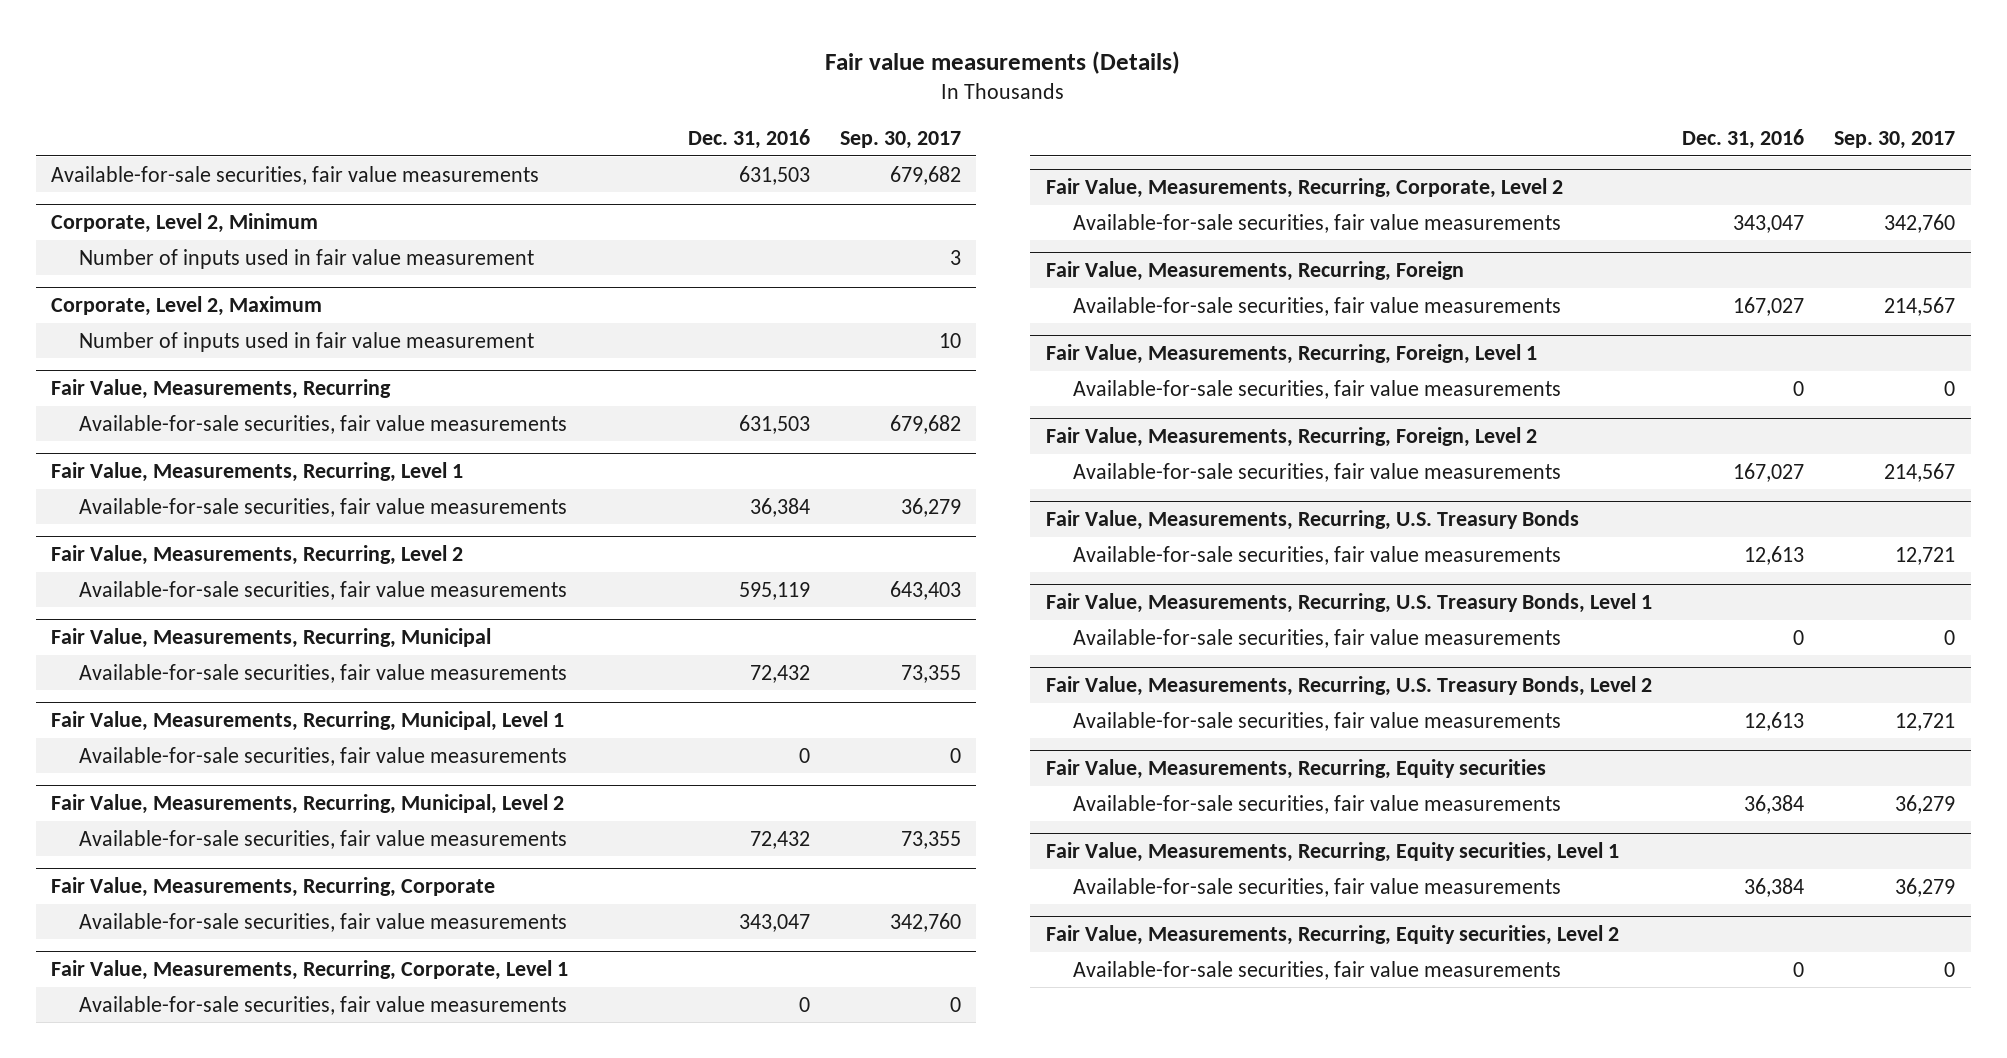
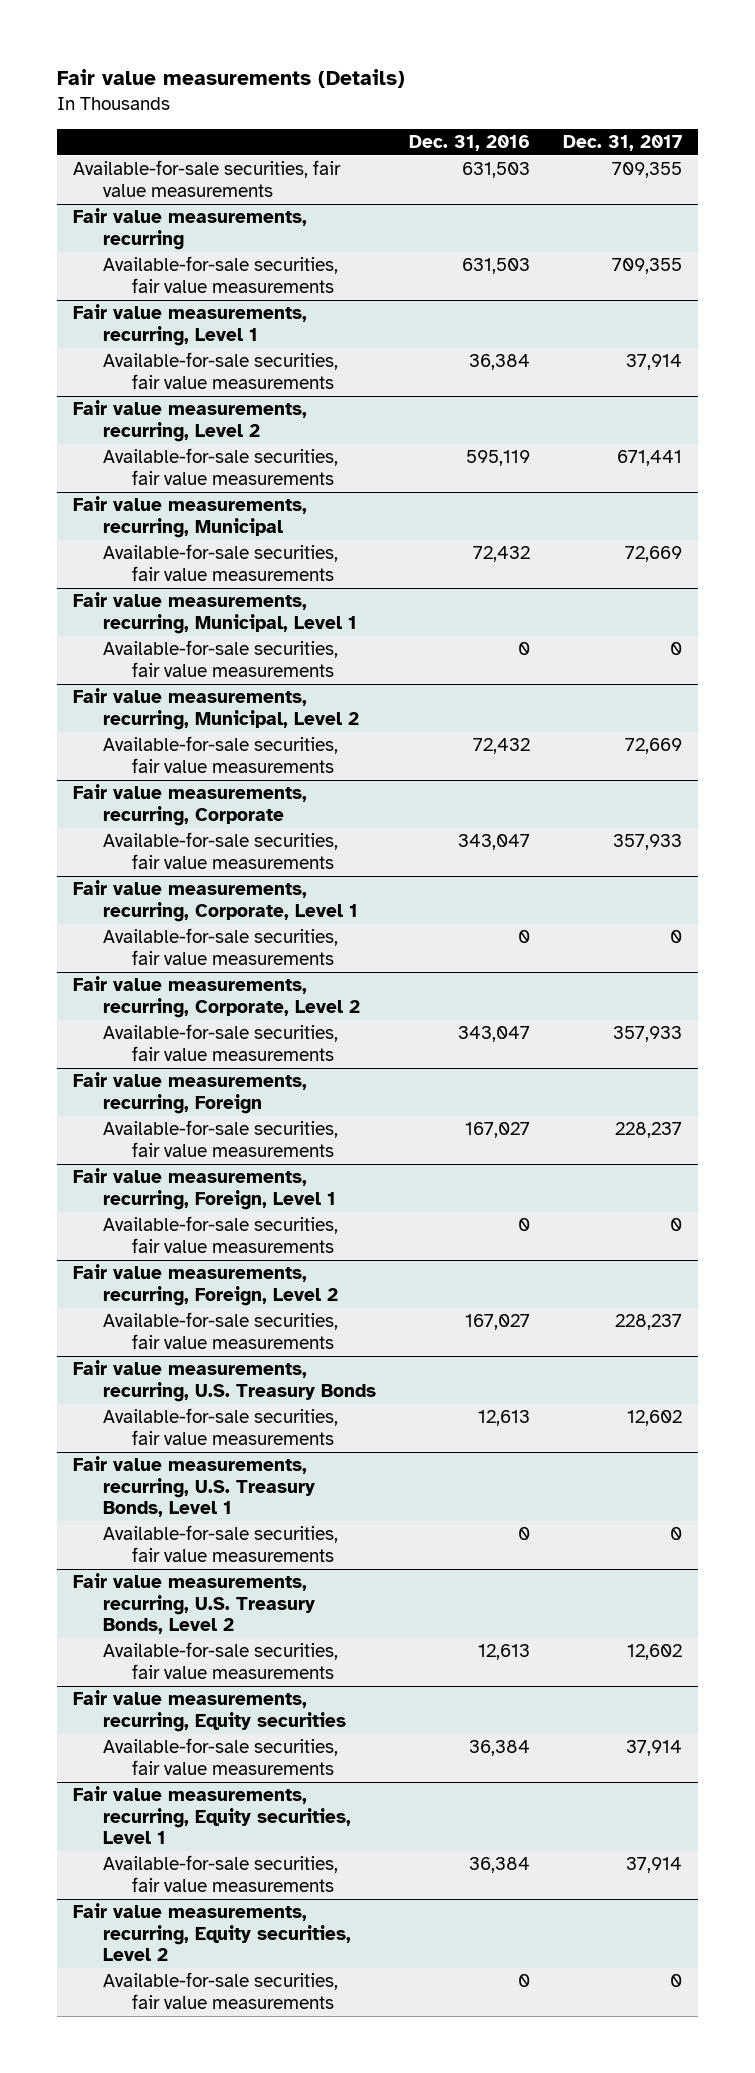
[839,131,961,150] Sep. 30, 2017 -> none
none -> [562,135,682,152] Dec. 31, 2017
[51,213,319,234] Corporate, Level 2, Minimum -> none
[78,248,534,269] Number of inputs used in fair value measurement -> none
[51,296,323,317] Corporate, Level 2, Maximum -> none
[78,331,534,352] Number of inputs used in fair value measurement -> none
[51,379,392,400] Fair Value, Measurements, Recurring -> [73,208,308,250] Fair value measurements, recurring
[51,462,464,483] Fair Value, Measurements, Recurring, Level 1 -> [73,304,308,346] Fair value measurements, recurring, Level 1
[51,545,464,566] Fair Value, Measurements, Recurring, Level 2 -> [73,400,308,442] Fair value measurements, recurring, Level 2
[51,628,492,649] Fair Value, Measurements, Recurring, Municipal -> [73,496,308,538] Fair value measurements, recurring, Municipal
[51,711,565,732] Fair Value, Measurements, Recurring, Municipal, Level 1 -> [73,592,357,634] Fair value measurements, recurring, Municipal, Level 1
[51,794,565,815] Fair Value, Measurements, Recurring, Municipal, Level 2 -> [73,688,359,730] Fair value measurements, recurring, Municipal, Level 2
[51,877,496,898] Fair Value, Measurements, Recurring, Corporate -> [73,784,308,826] Fair value measurements, recurring, Corporate
[51,960,569,981] Fair Value, Measurements, Recurring, Corporate, Level 1 -> [73,880,358,922] Fair value measurements, recurring, Corporate, Level 1
[1045,178,1563,199] Fair Value, Measurements, Recurring, Corporate, Level 2 -> [73,976,360,1018] Fair value measurements, recurring, Corporate, Level 2
[1045,261,1464,282] Fair Value, Measurements, Recurring, Foreign -> [73,1072,308,1114] Fair value measurements, recurring, Foreign
[1045,344,1537,365] Fair Value, Measurements, Recurring, Foreign, Level 1 -> [73,1168,336,1210] Fair value measurements, recurring, Foreign, Level 1
[1045,427,1537,448] Fair Value, Measurements, Recurring, Foreign, Level 2 -> [73,1264,338,1306] Fair value measurements, recurring, Foreign, Level 2
[1045,510,1579,531] Fair Value, Measurements, Recurring, U.S. Treasury Bonds -> [73,1360,376,1402] Fair value measurements, recurring, U.S. Treasury Bonds
[1045,593,1652,614] Fair Value, Measurements, Recurring, U.S. Treasury Bonds, Level 1 -> [73,1456,315,1517] Fair value measurements, recurring, U.S. Treasury Bonds, Level 1
[1045,676,1652,697] Fair Value, Measurements, Recurring, U.S. Treasury Bonds, Level 2 -> [73,1573,315,1634] Fair value measurements, recurring, U.S. Treasury Bonds, Level 2
[1045,759,1546,780] Fair Value, Measurements, Recurring, Equity securities -> [73,1690,346,1732] Fair value measurements, recurring, Equity securities
[1045,842,1619,863] Fair Value, Measurements, Recurring, Equity securities, Level 1 -> [73,1786,351,1844] Fair value measurements, recurring, Equity securities, Level 1
[1045,925,1619,946] Fair Value, Measurements, Recurring, Equity securities, Level 2 -> [73,1903,351,1961] Fair value measurements, recurring, Equity securities, Level 2

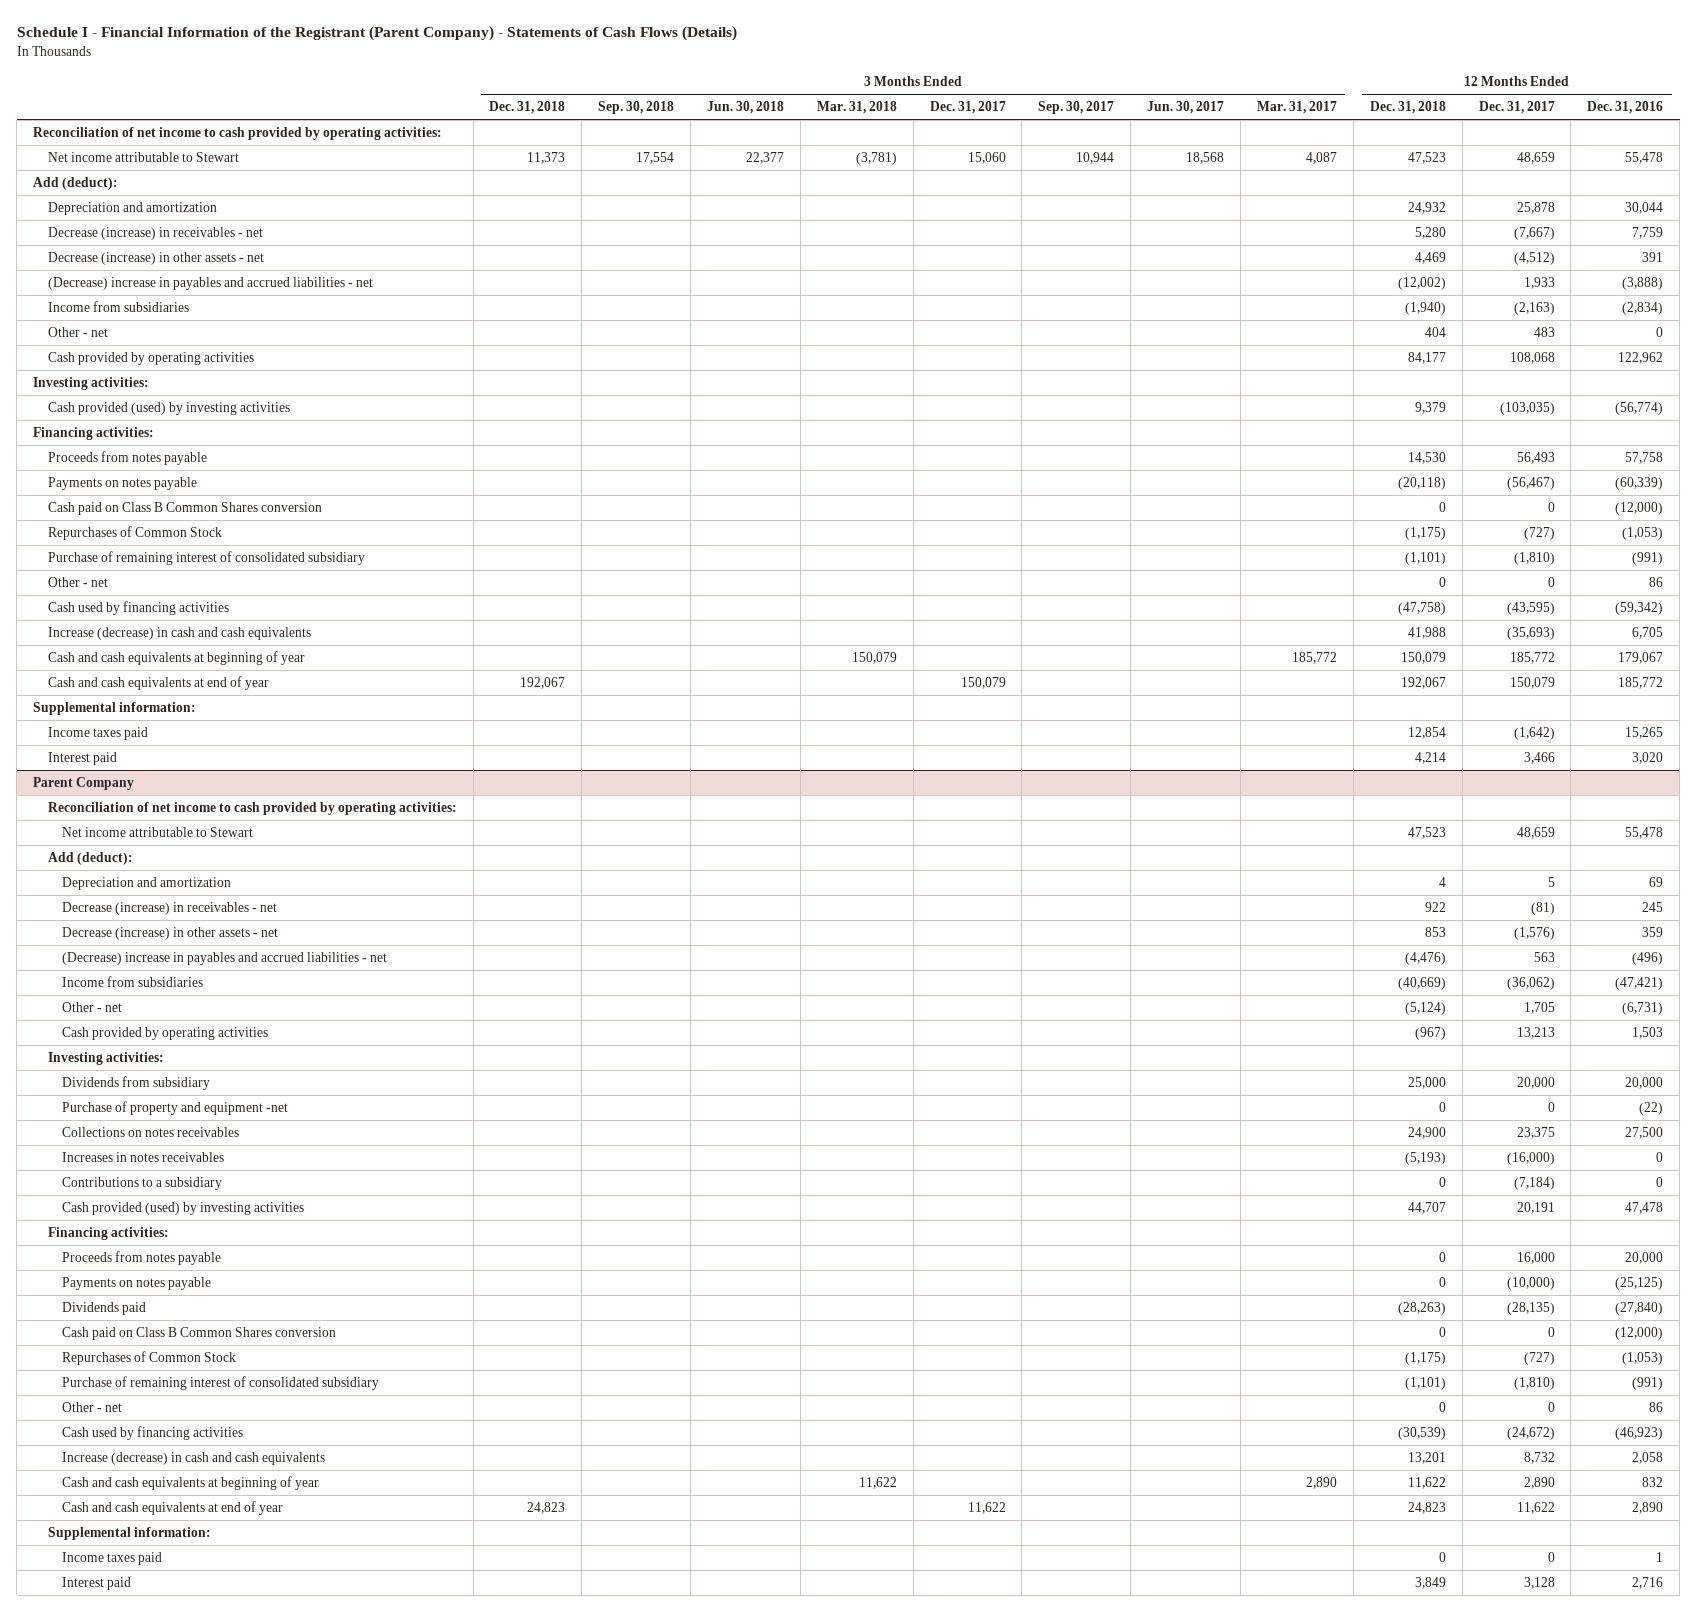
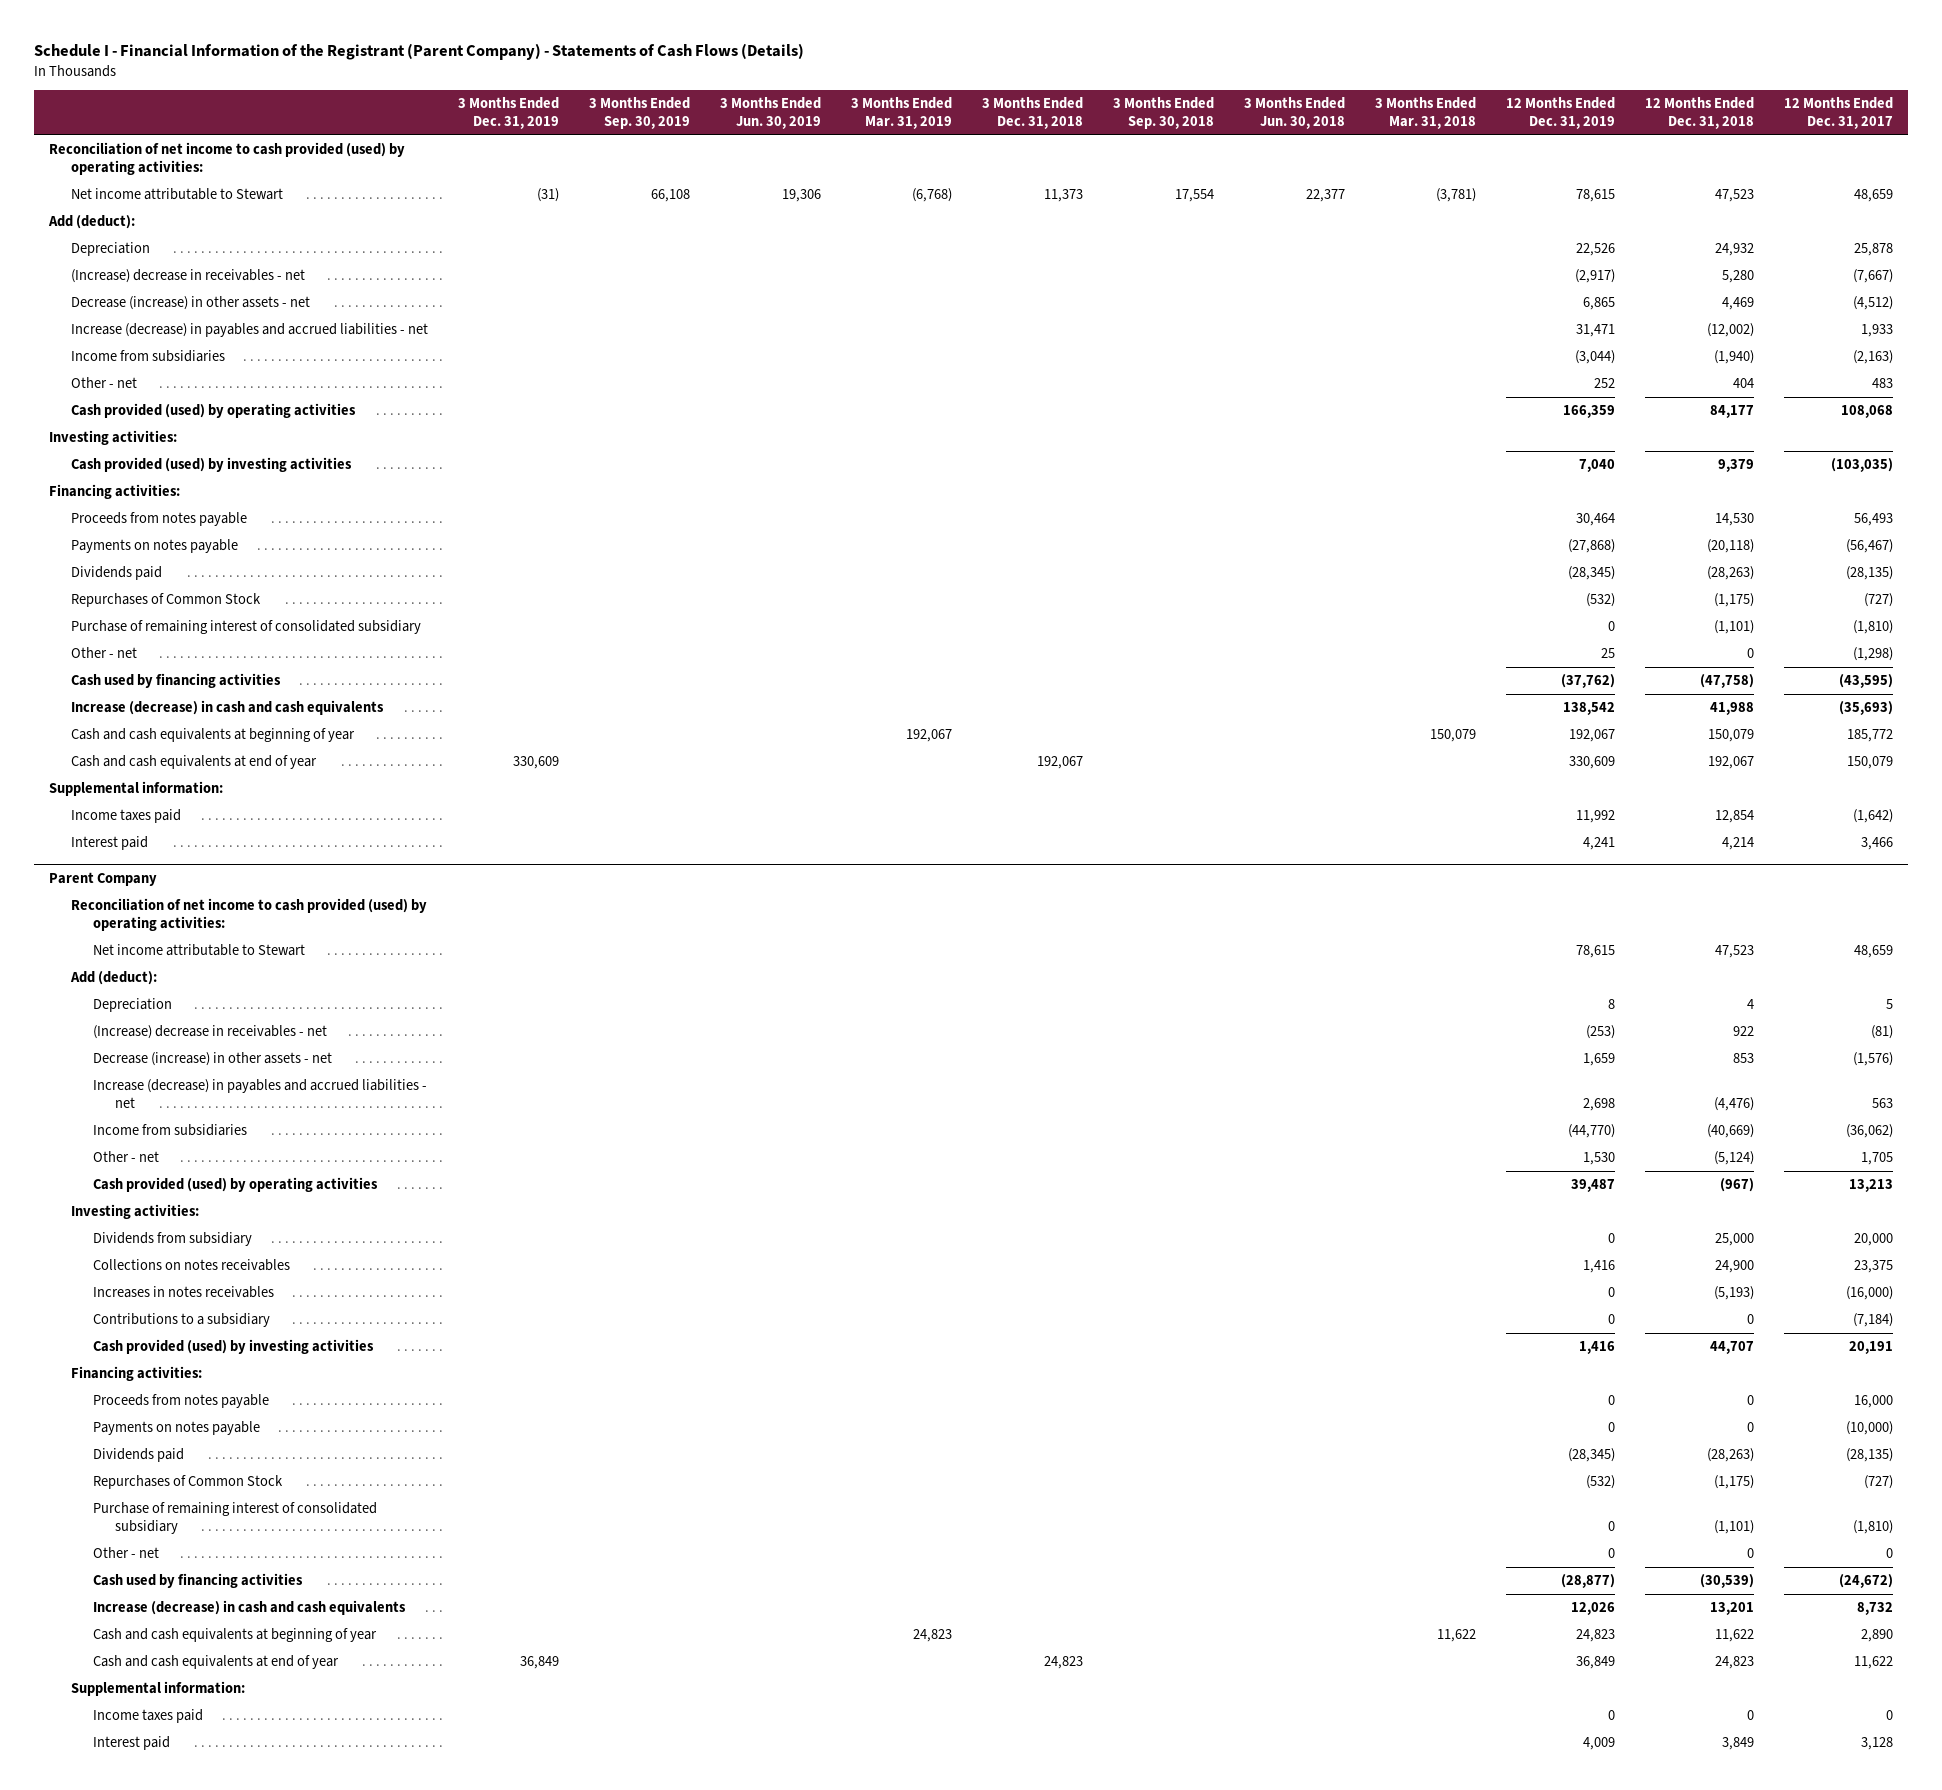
[929,101,1006,115] Dec. 31, 2017 -> none
[1038,101,1115,115] Sep. 30, 2017 -> none
[1147,101,1225,115] Jun. 30, 2017 -> none
[1256,101,1337,115] Mar. 31, 2017 -> none
[1587,101,1664,115] Dec. 31, 2016 -> none
none -> [458,97,560,130] 3 Months Ended Dec. 31, 2019
none -> [589,97,691,130] 3 Months Ended Sep. 30, 2019
none -> [720,97,822,130] 3 Months Ended Jun. 30, 2019
none -> [851,97,953,130] 3 Months Ended Mar. 31, 2019
none -> [1506,97,1616,130] 12 Months Ended Dec. 31, 2019
[32,126,442,140] Reconciliation of net income to cash provided by operating activities: -> [49,142,406,176] Reconciliation of net income to cash provided (used) by operating activities:
[47,201,217,215] Depreciation and amortization -> [71,242,151,257] Depreciation
[47,226,263,240] Decrease (increase) in receivables - net -> [71,269,306,284] (Increase) decrease in receivables - net
[47,276,373,290] (Decrease) increase in payables and accrued liabilities - net -> [71,323,429,338] Increase (decrease) in payables and accrued liabilities - net
[47,351,254,365] Cash provided by operating activities -> [71,403,357,419] Cash provided (used) by operating activities
[47,501,322,515] Cash paid on Class B Common Shares conversion -> none
none -> [71,566,163,581] Dividends paid
[1547,576,1555,587] 0 -> [1853,647,1894,662] (1,298)
[47,801,457,815] Reconciliation of net income to cash provided by operating activities: -> [71,898,428,932] Reconciliation of net income to cash provided (used) by operating activities:
[62,876,232,890] Depreciation and amortization -> [92,998,172,1013] Depreciation
[62,901,278,915] Decrease (increase) in receivables - net -> [92,1025,327,1040] (Increase) decrease in receivables - net
[62,951,388,965] (Decrease) increase in payables and accrued liabilities - net -> [92,1079,427,1109] Increase (decrease) in payables and accrued liabilities - net
[62,1026,269,1040] Cash provided by operating activities -> [92,1177,378,1193] Cash provided (used) by operating activities
[62,1100,289,1115] Purchase of property and equipment -net -> none
[62,1326,337,1340] Cash paid on Class B Common Shares conversion -> none

